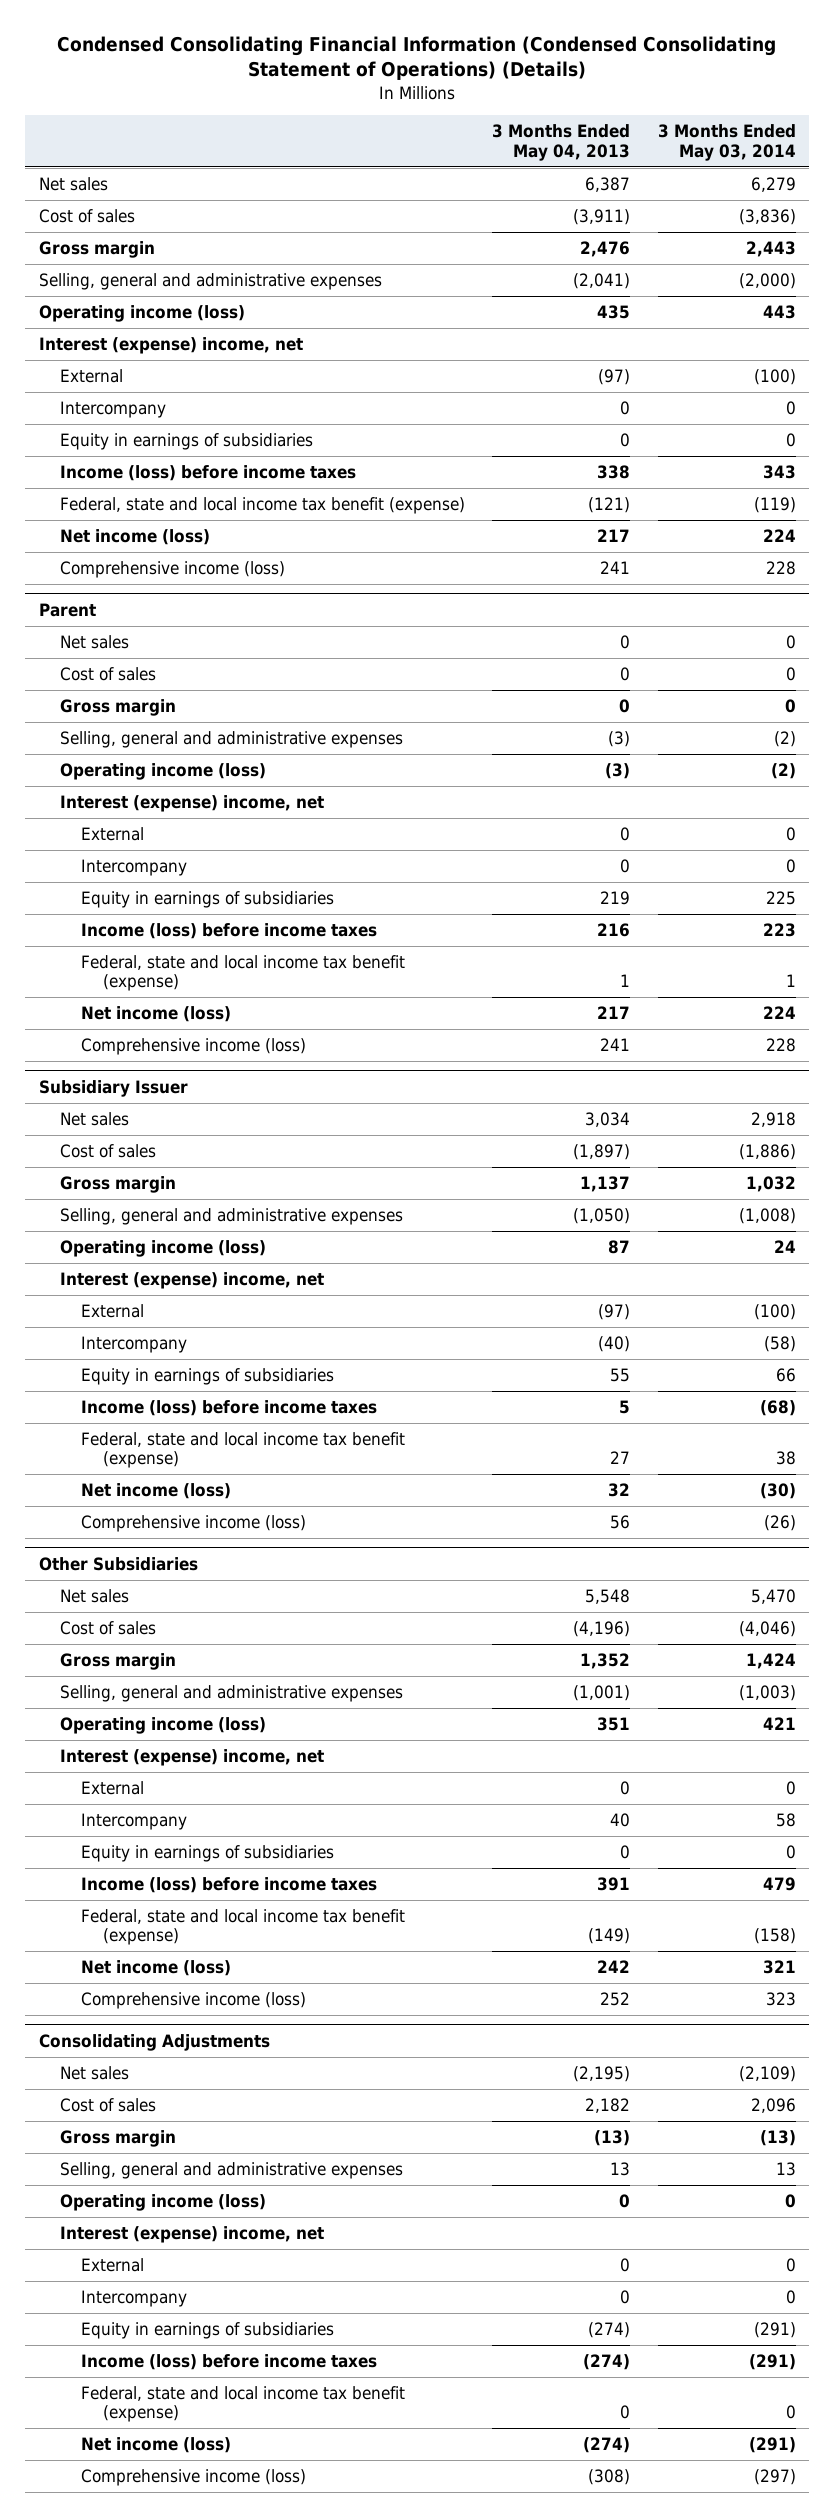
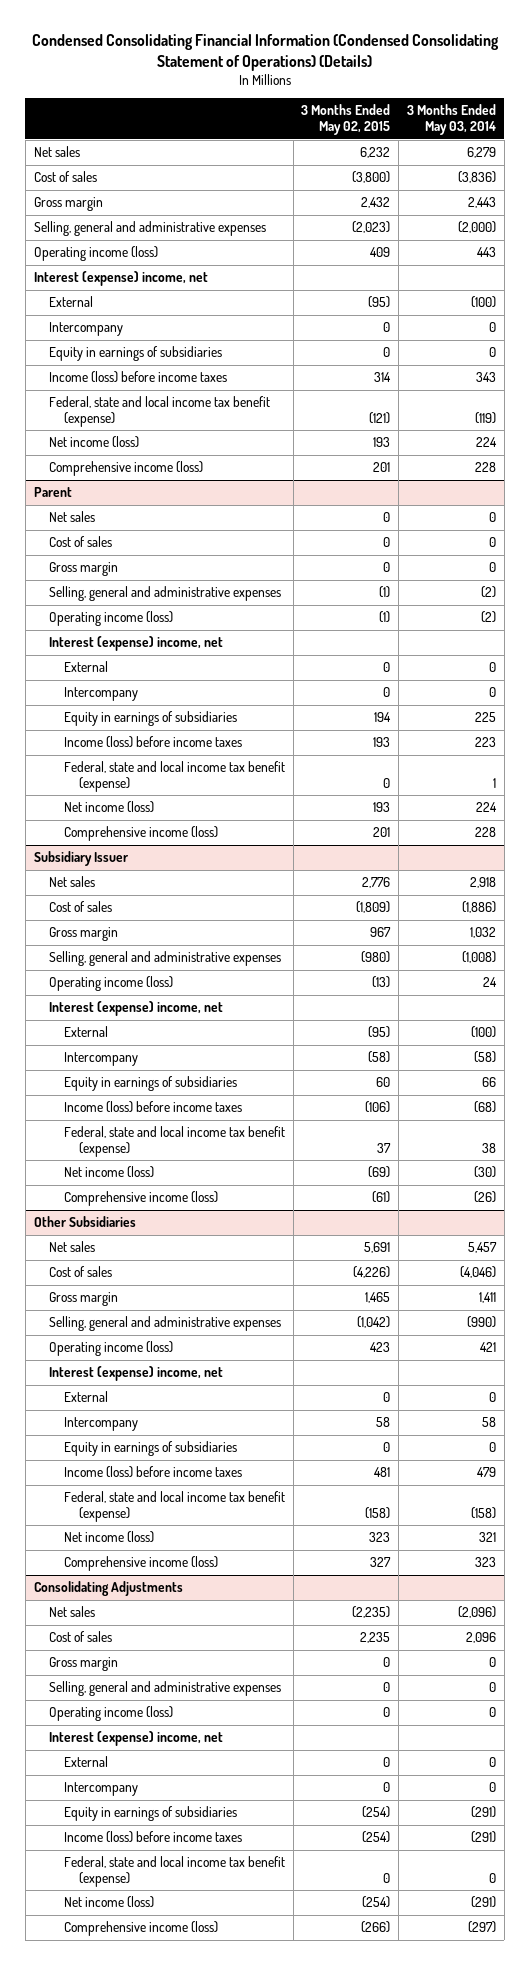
[492,124,631,161] 3 Months Ended May 04, 2013 -> none
none -> [301,104,391,136] 3 Months Ended May 02, 2015
[750,1589,796,1605] 5,470 -> [468,1242,498,1254] 5,457
[745,1653,796,1670] 1,424 -> [479,1292,497,1304] 1,411
[738,1685,796,1702] (1,003) -> [467,1316,497,1329] (990)
[738,2066,796,2083] (2,109) -> [458,1606,497,1619] (2,096)
[759,2130,796,2147] (13) -> [489,1657,497,1668] 0
[775,2162,796,2177] 13 -> [489,1682,497,1693] 0

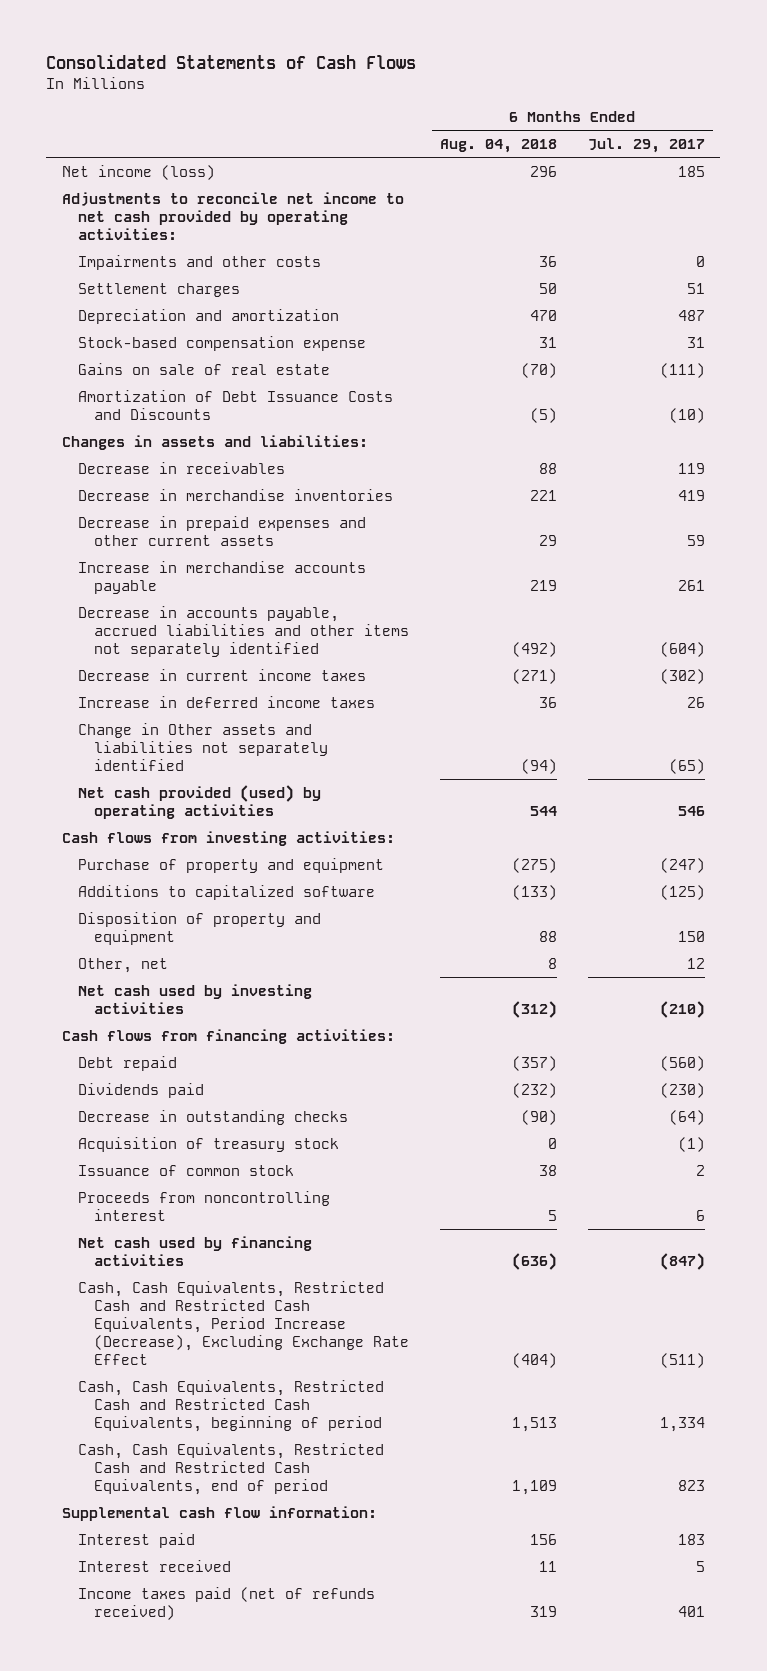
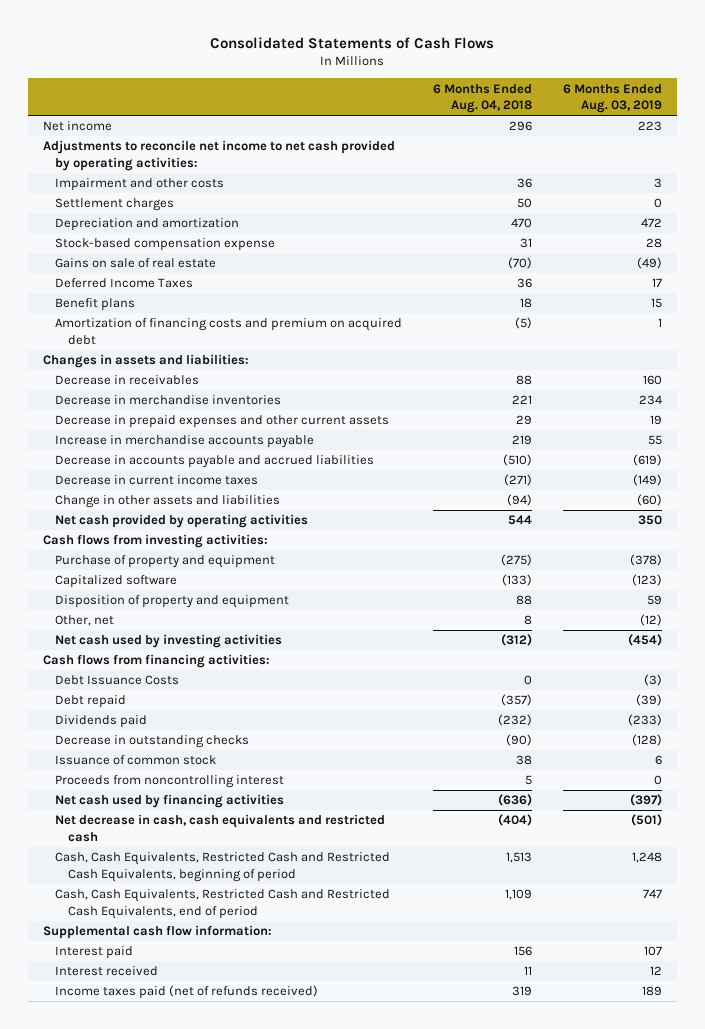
[587,138,705,154] Jul. 29, 2017 -> none
none -> [562,83,662,114] 6 Months Ended Aug. 03, 2019
[61,164,215,180] Net income (loss) -> [43,121,113,132] Net income
[77,254,321,270] Impairments and other costs -> [55,178,225,192] Impairment and other costs
none -> [55,278,194,289] Deferred Income Taxes
none -> [55,298,136,312] Benefit plans
[77,389,393,420] Amortization of Debt Issuance Costs and Discounts -> [55,318,403,345] Amortization of financing costs and premium on acquired debt
[77,605,409,657] Decrease in accounts payable, accrued liabilities and other items not separately identified -> [55,455,375,469] Decrease in accounts payable and accrued liabilities
[511,641,557,657] (492) -> [502,454,532,467] (510)
[77,695,375,708] Increase in deferred income taxes -> none
[77,722,328,771] Change in Other assets and liabilities not separately identified -> [55,495,281,509] Change in other assets and liabilities
[77,784,321,819] Net cash provided (used) by operating activities -> [55,514,309,529] Net cash provided by operating activities
[77,884,375,900] Additions to capitalized software -> [55,575,178,589] Capitalized software
none -> [55,675,180,686] Debt Issuance Costs
[77,1136,339,1152] Acquisition of treasury stock -> none
[77,1280,409,1365] Cash, Cash Equivalents, Restricted Cash and Restricted Cash Equivalents, Period Increase (Decrease), Excluding Exchange Rate Effect -> [55,814,386,842] Net decrease in cash, cash equivalents and restricted cash

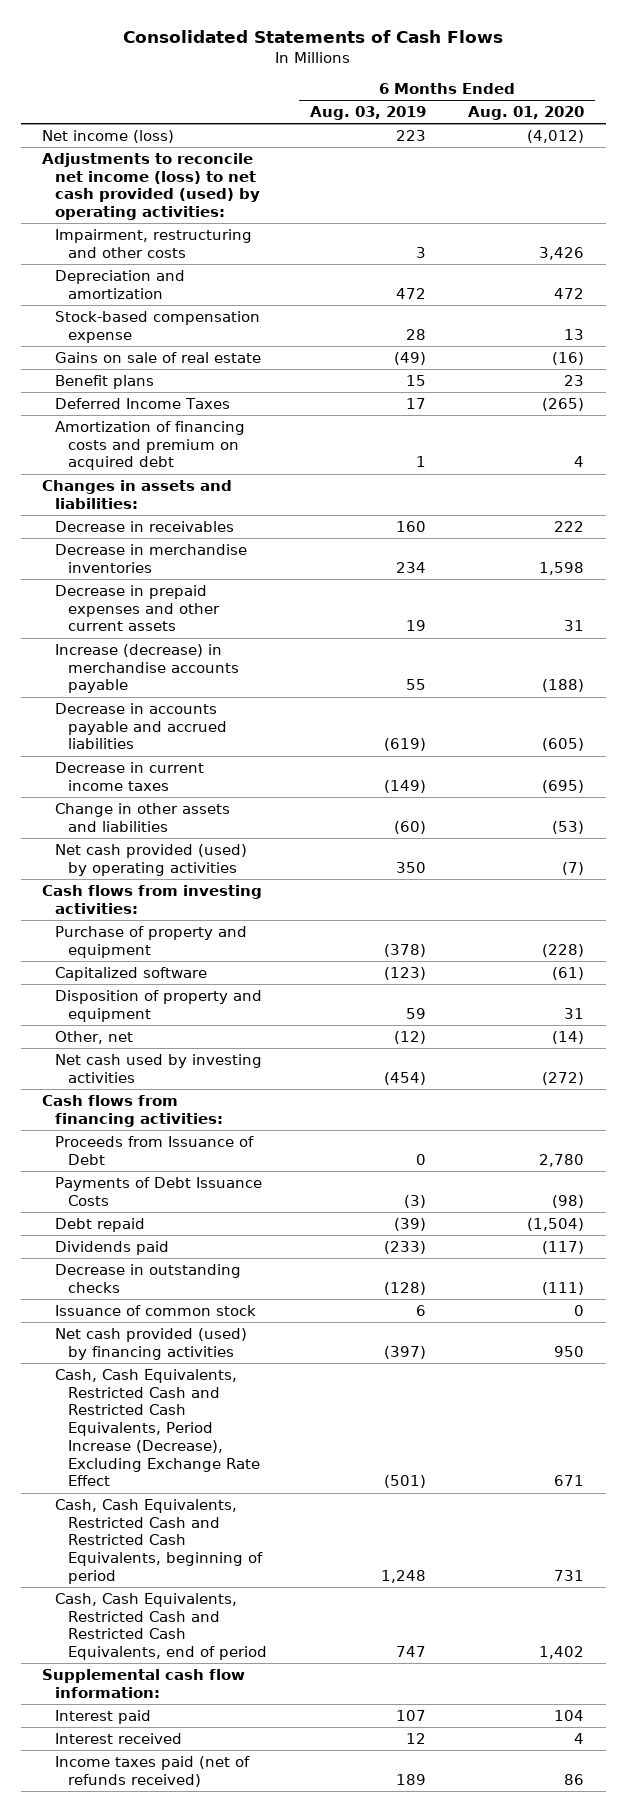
[432,83,532,114] 6 Months Ended Aug. 04, 2018 -> none
none -> [468,105,585,120] Aug. 01, 2020
[55,198,175,212] Settlement charges -> none
[43,121,113,132] Net income -> [42,129,175,143] Net income (loss)
[43,140,396,171] Adjustments to reconcile net income to net cash provided by operating activities: -> [42,152,261,221] Adjustments to reconcile net income (loss) to net cash provided (used) by operating activities:
[55,178,225,192] Impairment and other costs -> [55,228,253,258] Impairment, restructuring and other costs
[55,278,194,289] Deferred Income Taxes -> [55,397,231,409] Deferred Income Taxes
[55,435,315,449] Increase in merchandise accounts payable -> [55,643,240,694] Increase (decrease) in merchandise accounts payable
[55,514,309,529] Net cash provided by operating activities -> [55,843,248,876] Net cash provided (used) by operating activities
none -> [55,1135,255,1165] Proceeds from Issuance of Debt
[55,675,180,686] Debt Issuance Costs -> [55,1176,263,1206] Payments of Debt Issuance Costs
[55,775,285,789] Proceeds from noncontrolling interest -> none
[55,794,285,809] Net cash used by financing activities -> [55,1327,248,1360] Net cash provided (used) by financing activities
[55,814,386,842] Net decrease in cash, cash equivalents and restricted cash -> [55,1368,261,1487] Cash, Cash Equivalents, Restricted Cash and Restricted Cash Equivalents, Period Increase (Decrease), Excluding Exchange Rate Effect

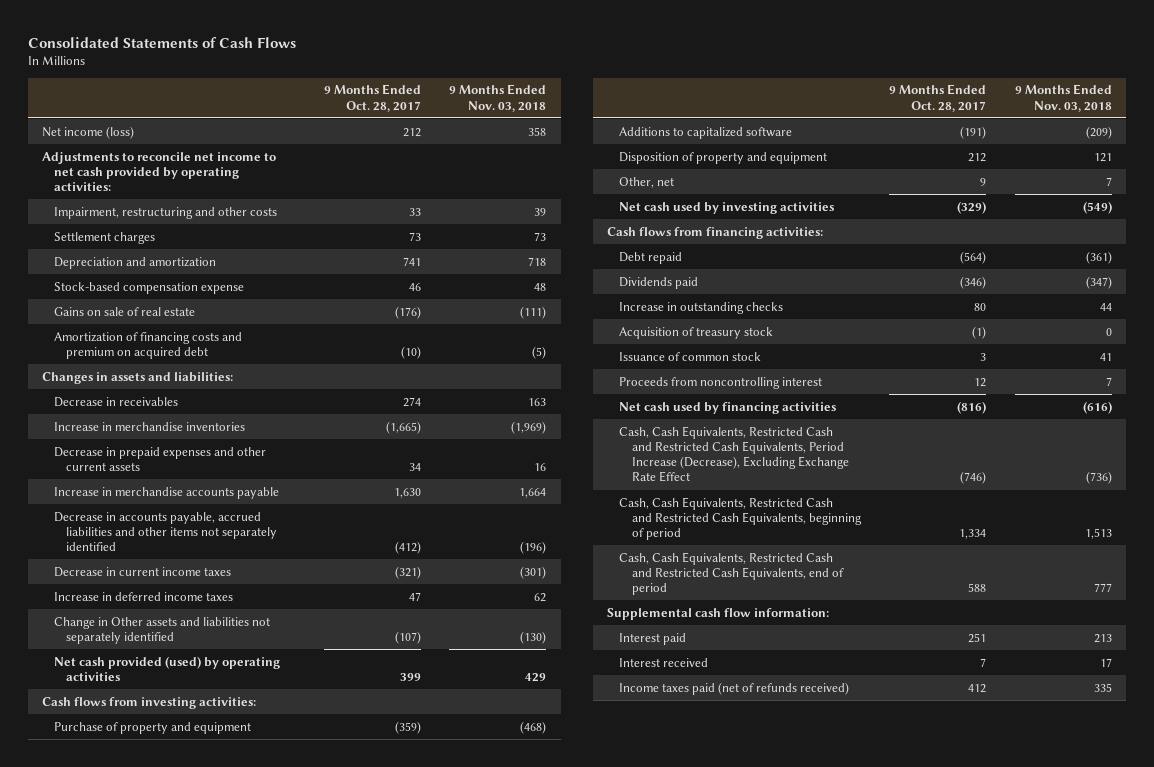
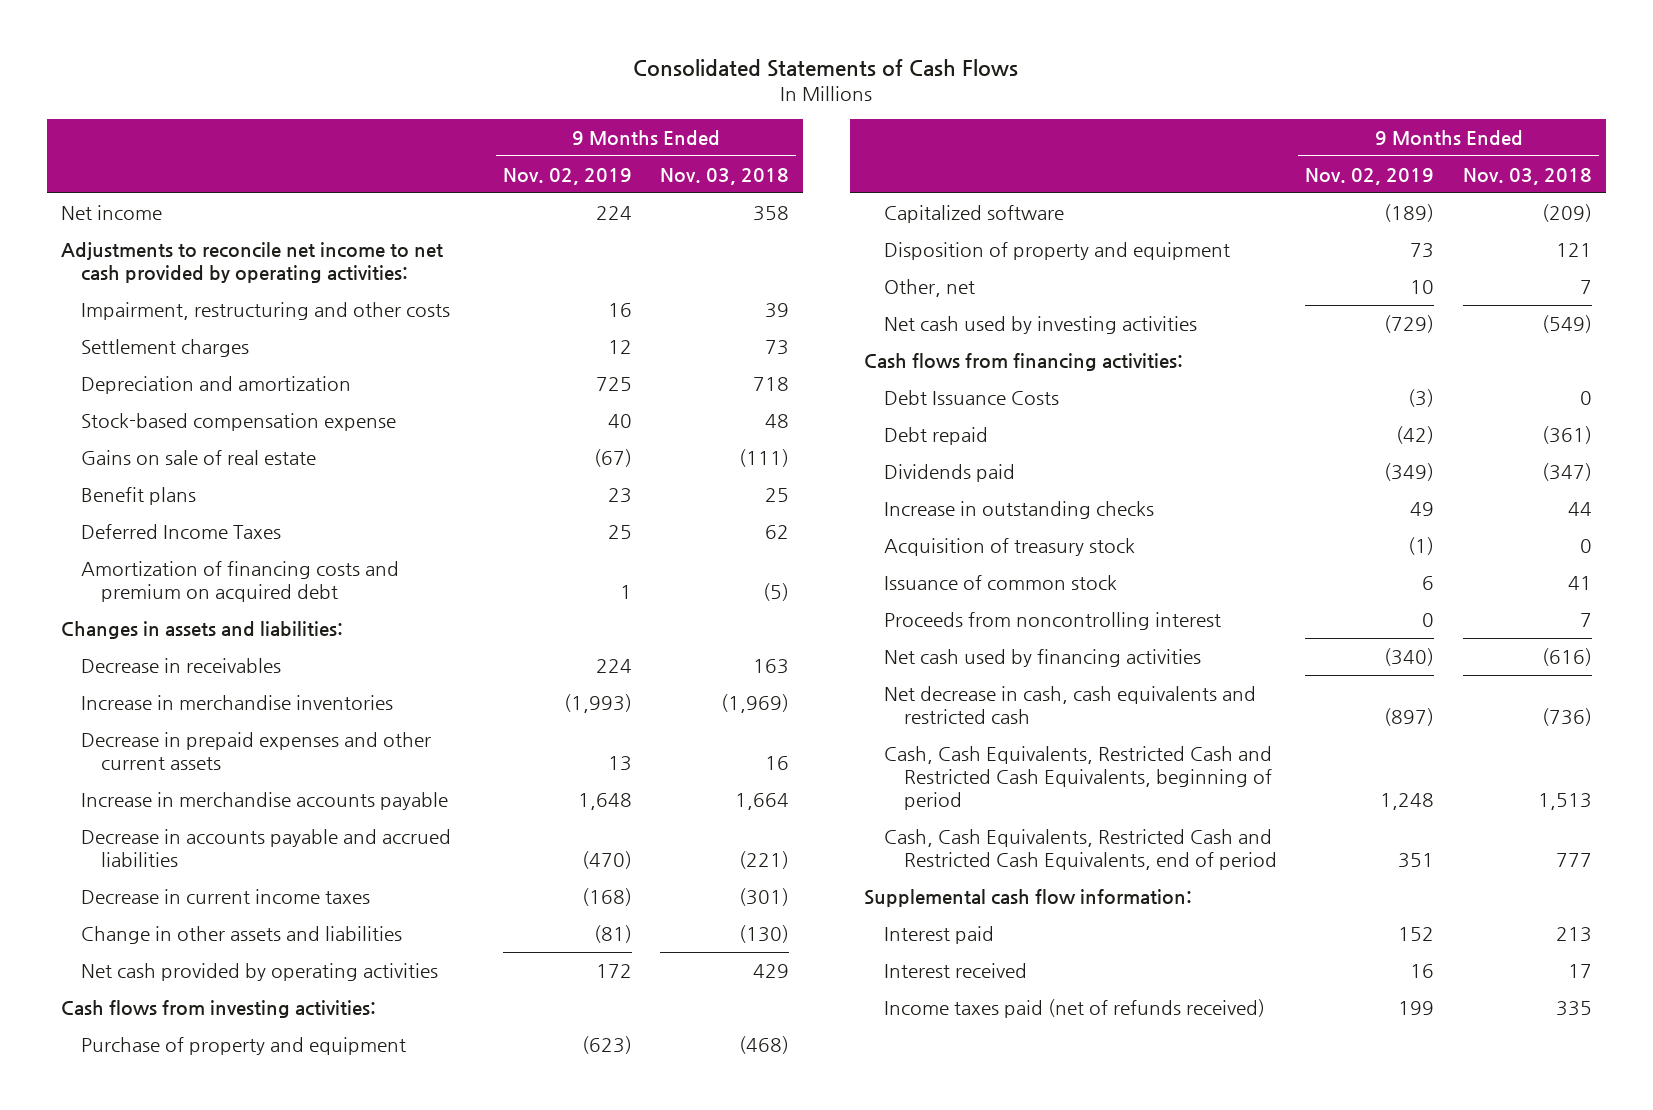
[323,84,421,112] 9 Months Ended Oct. 28, 2017 -> none
none -> [502,167,632,185] Nov. 02, 2019
[41,125,134,139] Net income (loss) -> [61,204,163,220] Net income
none -> [81,486,197,505] Benefit plans
none -> [81,523,282,539] Deferred Income Taxes
[54,511,278,552] Decrease in accounts payable, accrued liabilities and other items not separately identified -> [81,828,452,867] Decrease in accounts payable and accrued liabilities
[520,541,547,555] (196) -> [739,850,790,869] (221)
[54,591,234,601] Increase in deferred income taxes -> none
[54,616,271,644] Change in Other assets and liabilities not separately identified -> [81,925,403,944] Change in other assets and liabilities
[54,655,281,681] Net cash provided (used) by operating activities -> [81,962,439,981] Net cash provided by operating activities
[619,126,793,139] Additions to capitalized software -> [883,204,1064,223] Capitalized software
none -> [883,389,1059,405] Debt Issuance Costs
[619,425,849,483] Cash, Cash Equivalents, Restricted Cash and Restricted Cash Equivalents, Period Increase (Decrease), Excluding Exchange Rate Effect -> [883,685,1256,724] Net decrease in cash, cash equivalents and restricted cash

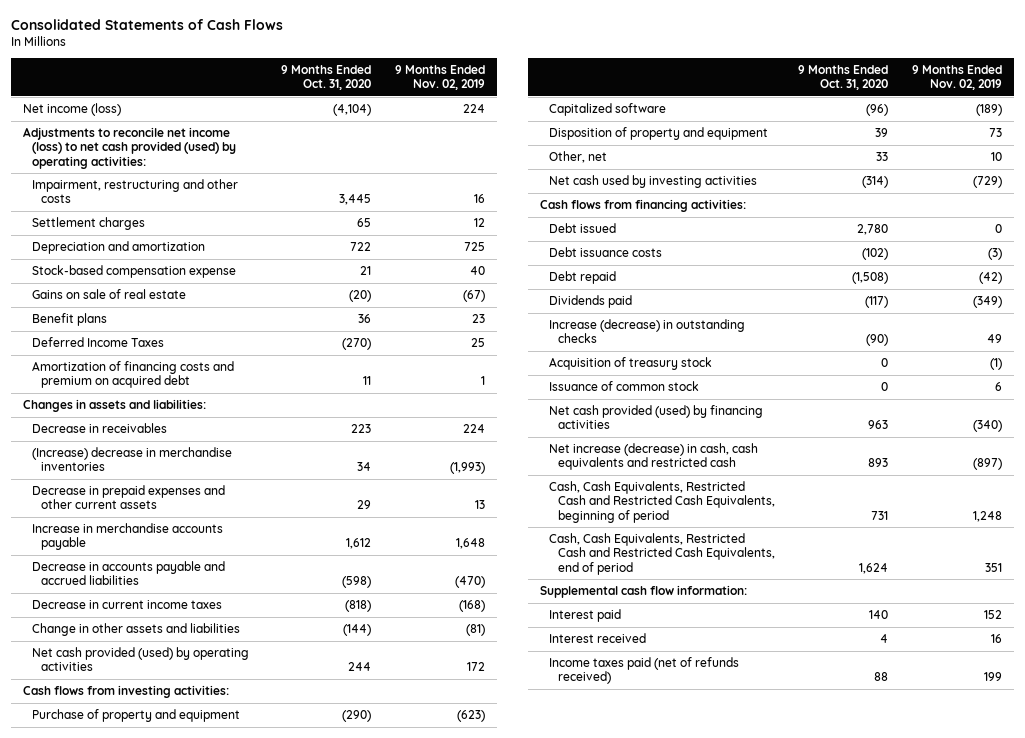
[660,167,790,185] Nov. 03, 2018 -> none
none -> [281,65,372,91] 9 Months Ended Oct. 31, 2020
[61,204,163,220] Net income -> [22,103,121,117] Net income (loss)
[61,241,444,283] Adjustments to reconcile net income to net cash provided by operating activities: -> [22,127,236,169] Adjustments to reconcile net income (loss) to net cash provided (used) by operating activities:
[81,694,394,710] Increase in merchandise inventories -> [31,447,232,472] (Increase) decrease in merchandise inventories
[81,962,439,981] Net cash provided by operating activities -> [31,647,249,672] Net cash provided (used) by operating activities
none -> [548,223,616,234] Debt issued
[883,389,1059,405] Debt Issuance Costs -> [548,247,662,258] Debt issuance costs
[883,500,1154,519] Increase in outstanding checks -> [548,319,745,344] Increase (decrease) in outstanding checks
[883,611,1221,630] Proceeds from noncontrolling interest -> none
[883,648,1201,667] Net cash used by financing activities -> [548,405,763,430] Net cash provided (used) by financing activities
[883,685,1256,724] Net decrease in cash, cash equivalents and restricted cash -> [548,443,758,471] Net increase (decrease) in cash, cash equivalents and restricted cash

